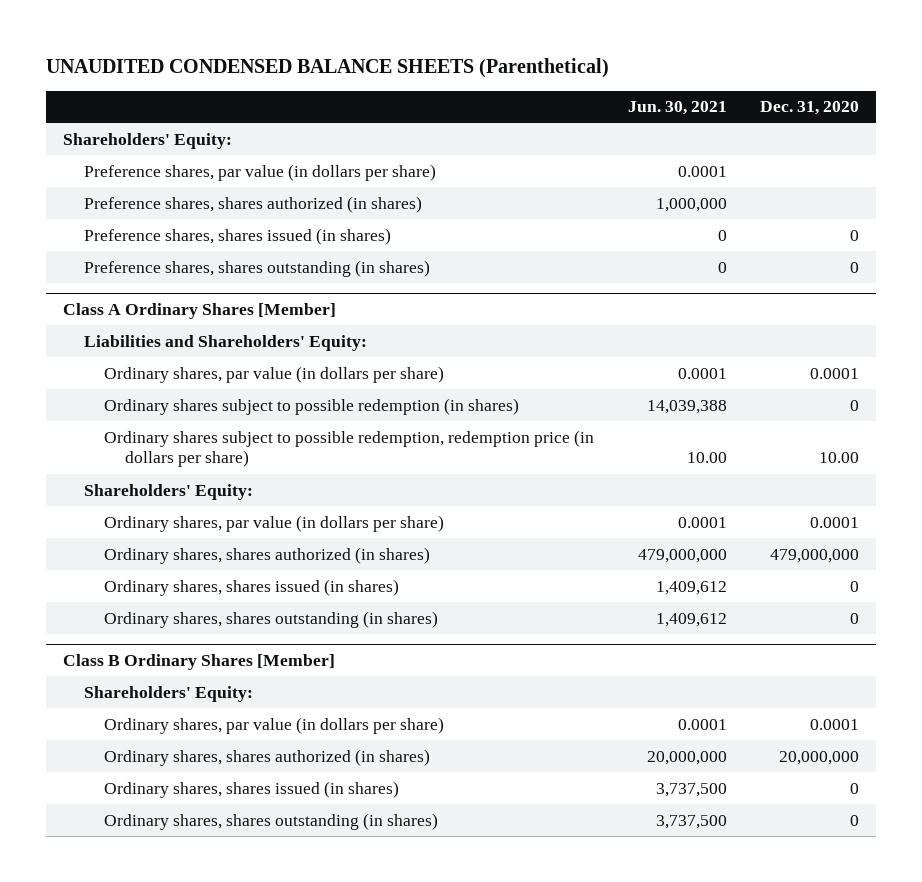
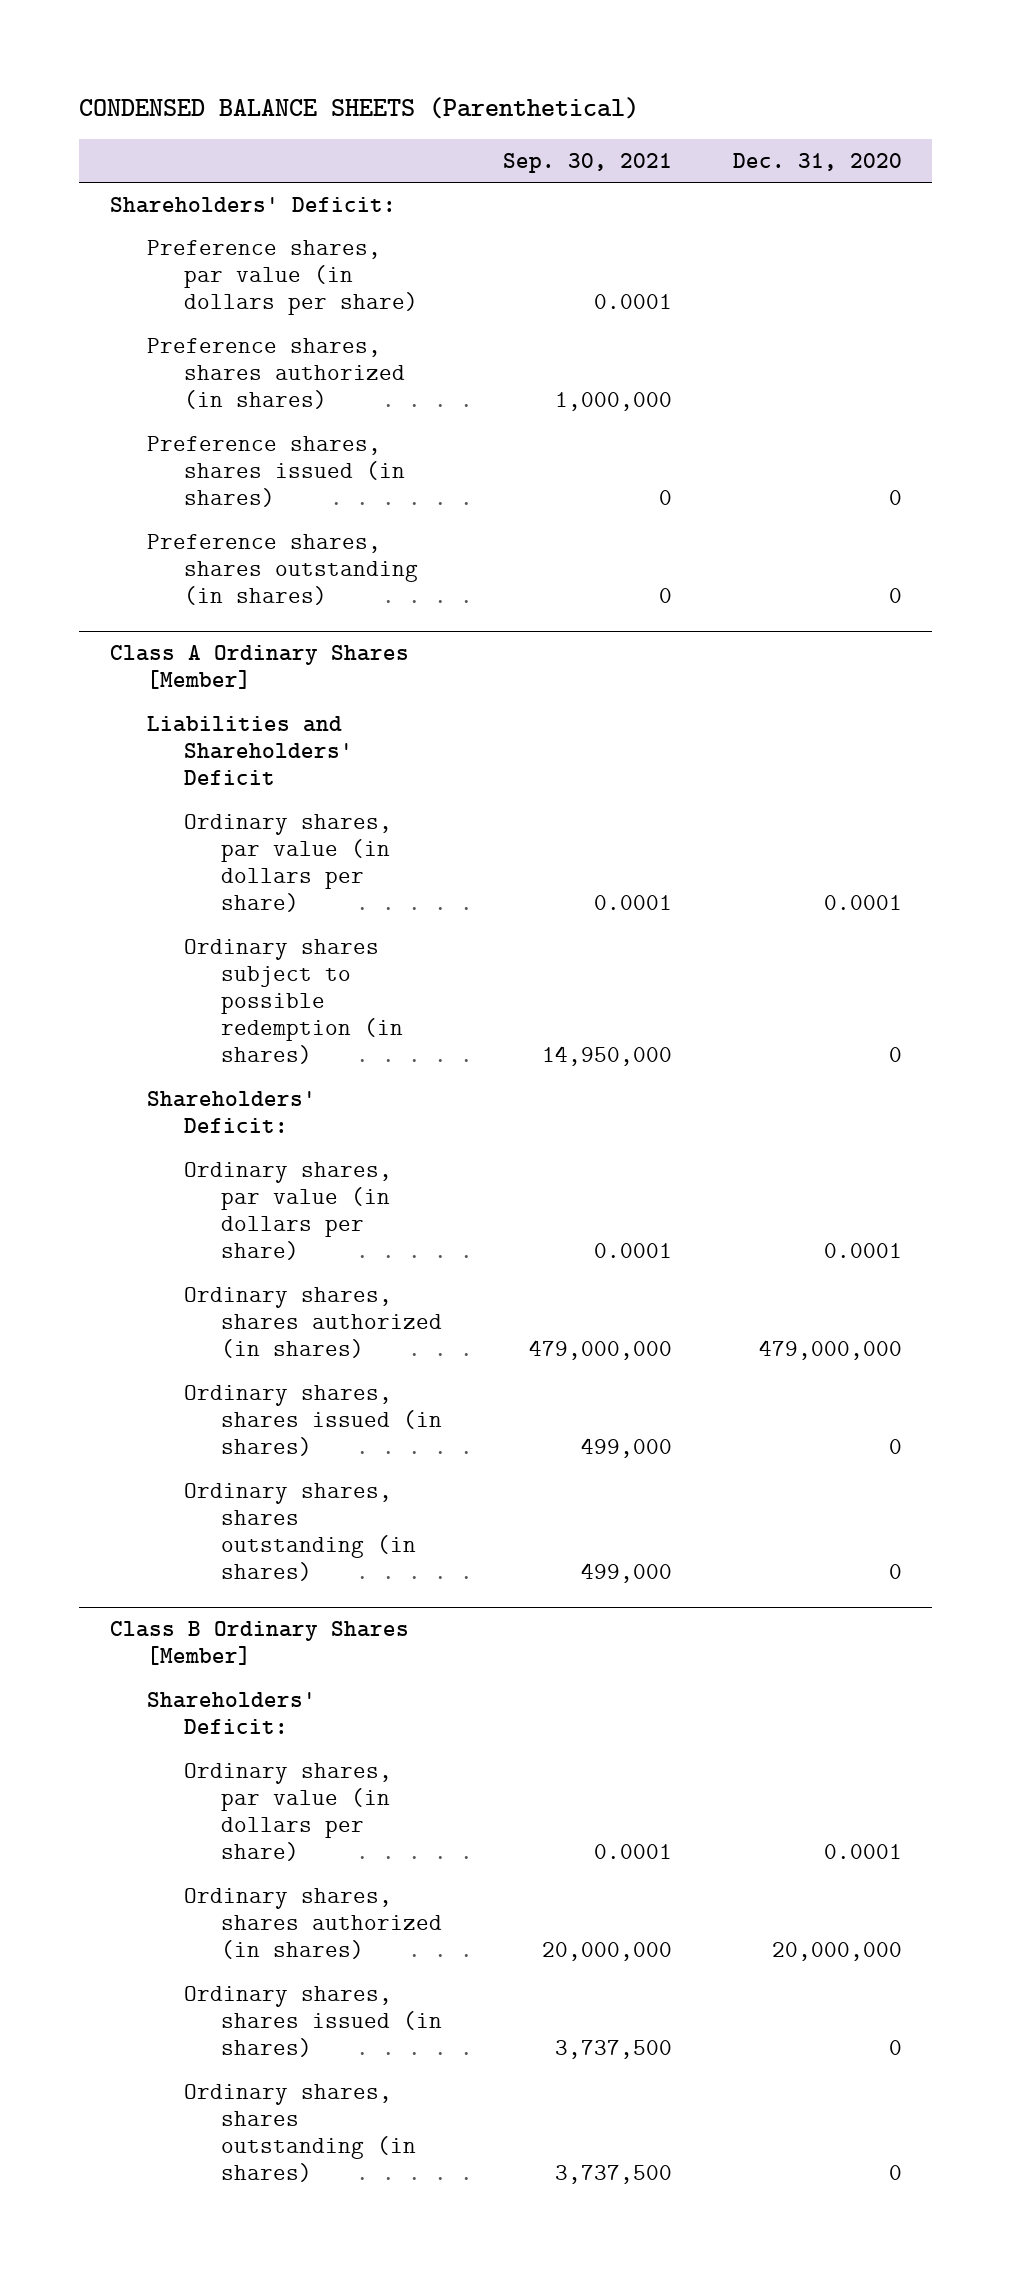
[45,58,609,79] UNAUDITED CONDENSED BALANCE SHEETS (Parenthetical) -> [79,96,640,119] CONDENSED BALANCE SHEETS (Parenthetical)
[627,101,727,116] Jun. 30, 2021 -> none
none -> [503,152,673,173] Sep. 30, 2021
[62,132,232,149] Shareholders' Equity: -> [109,196,396,213] Shareholders' Deficit:
[83,334,367,351] Liabilities and Shareholders' Equity: -> [146,715,354,785] Liabilities and Shareholders' Deficit
[104,429,595,468] Ordinary shares subject to possible redemption, redemption price (in dollars per share) -> none
[83,483,253,500] Shareholders' Equity: -> [146,1090,316,1133] Shareholders' Deficit:
[83,685,253,702] Shareholders' Equity: -> [146,1691,316,1734] Shareholders' Deficit:

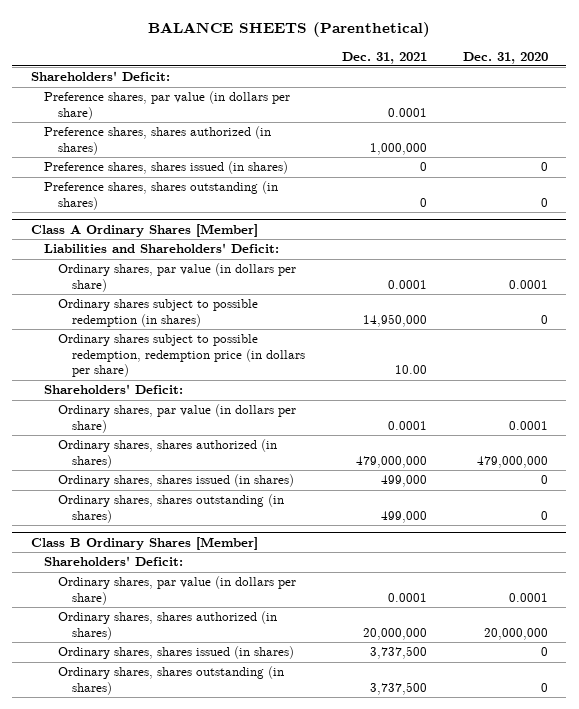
[79,96,640,119] CONDENSED BALANCE SHEETS (Parenthetical) -> [148,22,431,38] BALANCE SHEETS (Parenthetical)
[503,152,673,173] Sep. 30, 2021 -> none
none -> [341,51,427,64] Dec. 31, 2021
[146,715,354,785] Liabilities and Shareholders' Deficit -> [44,243,280,254] Liabilities and Shareholders' Deficit:
none -> [58,334,306,378] Ordinary shares subject to possible redemption, redemption price (in dollars per share)

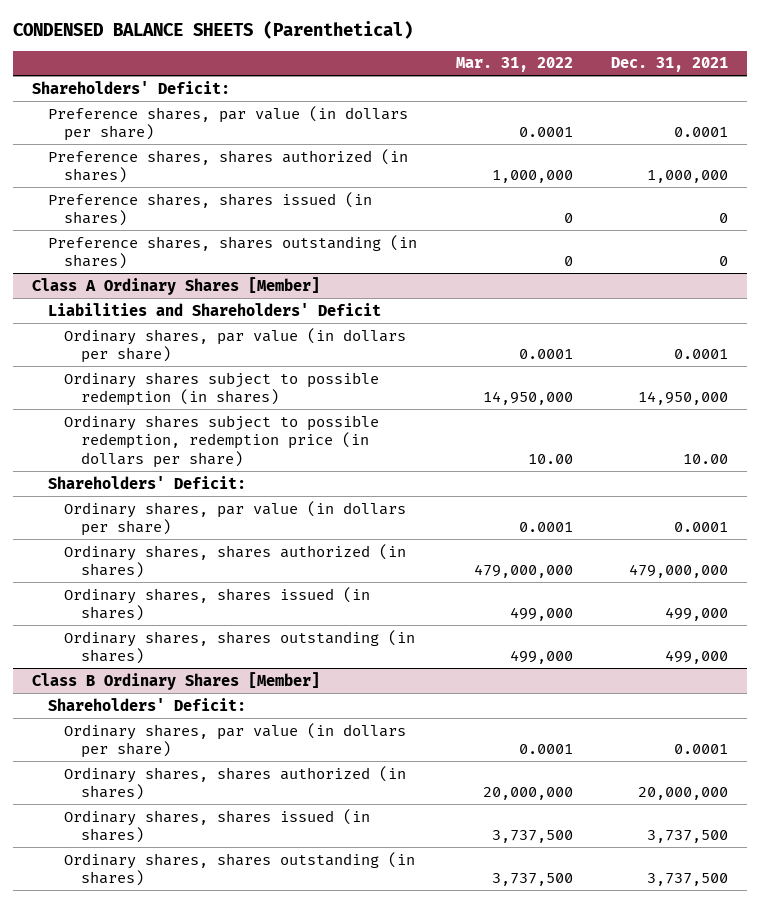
[148,22,431,38] BALANCE SHEETS (Parenthetical) -> [12,20,413,39] CONDENSED BALANCE SHEETS (Parenthetical)
[462,51,548,64] Dec. 31, 2020 -> none
none -> [455,57,573,73] Mar. 31, 2022
[44,243,280,254] Liabilities and Shareholders' Deficit: -> [48,302,382,316] Liabilities and Shareholders' Deficit

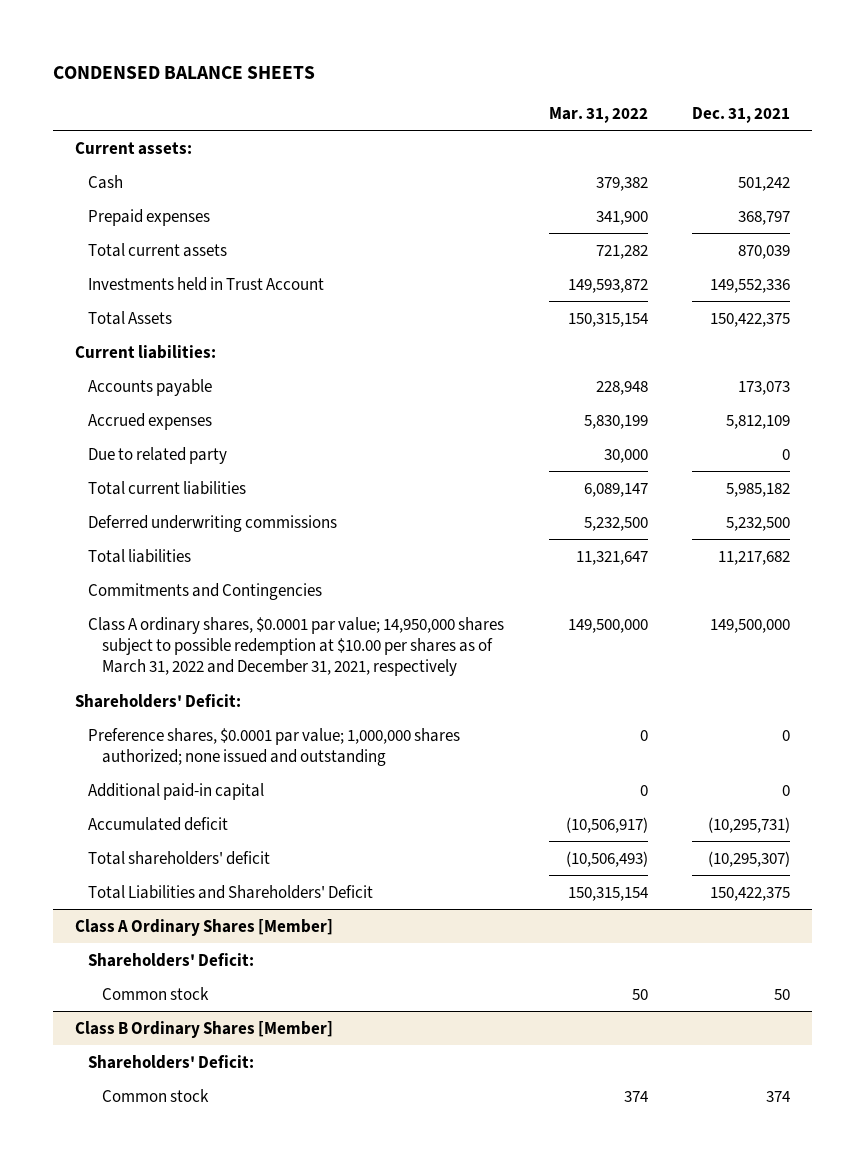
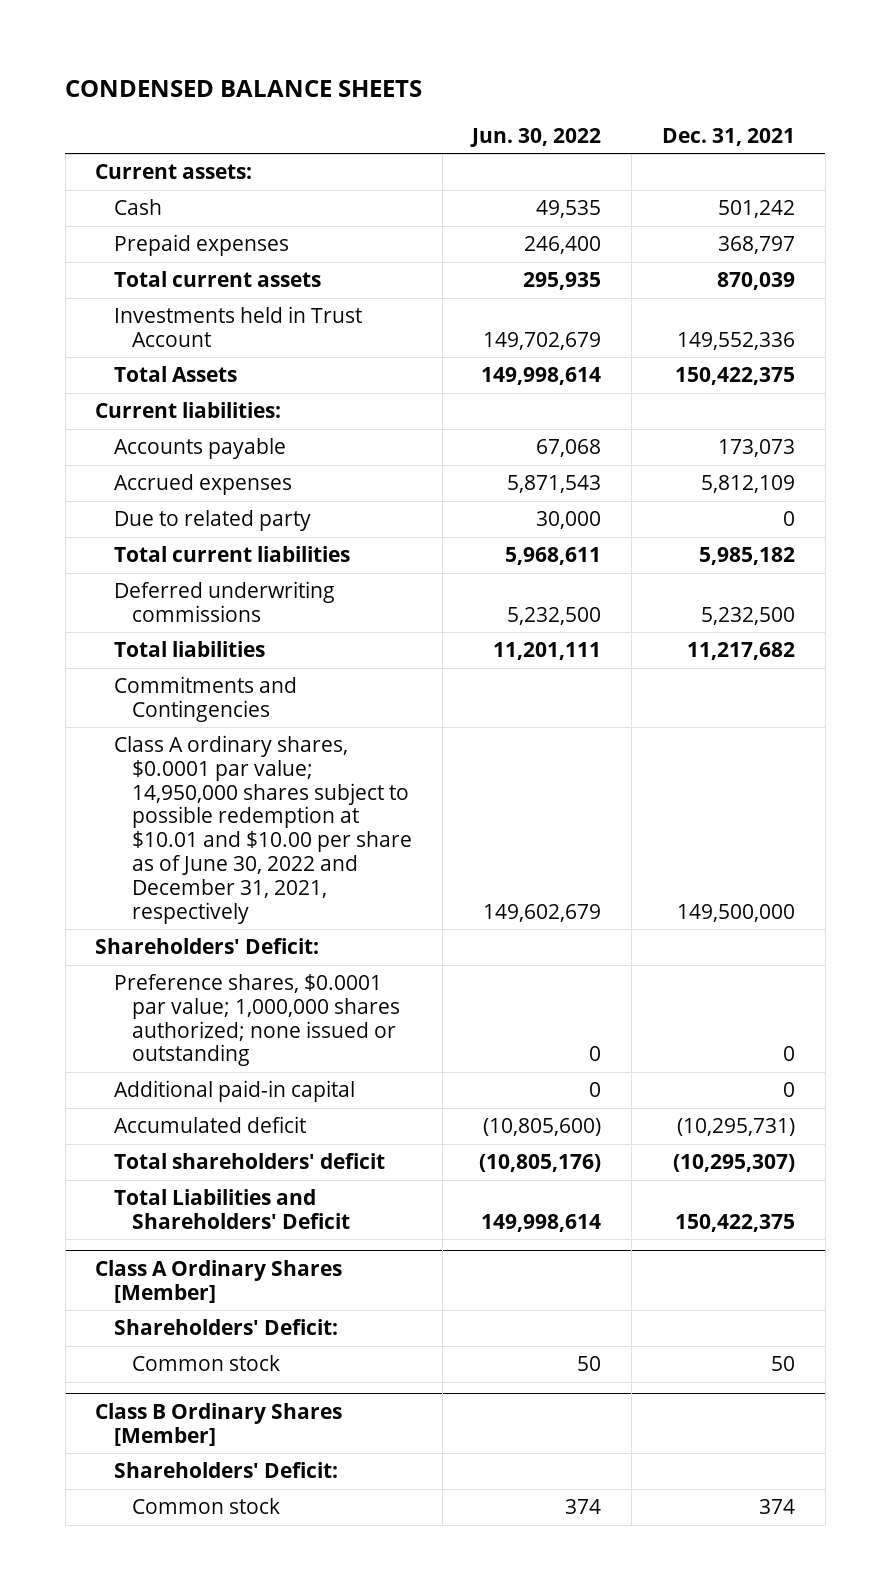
[548,106,648,123] Mar. 31, 2022 -> none
none -> [470,127,602,147] Jun. 30, 2022
[88,616,505,677] Class A ordinary shares, $0.0001 par value; 14,950,000 shares subject to possible redemption at $10.00 per shares as of March 31, 2022 and December 31, 2021, respectively -> [113,735,412,924] Class A ordinary shares, $0.0001 par value; 14,950,000 shares subject to possible redemption at $10.01 and $10.00 per share as of June 30, 2022 and December 31, 2021, respectively
[88,727,461,766] Preference shares, $0.0001 par value; 1,000,000 shares authorized; none issued and outstanding -> [113,974,400,1067] Preference shares, $0.0001 par value; 1,000,000 shares authorized; none issued or outstanding

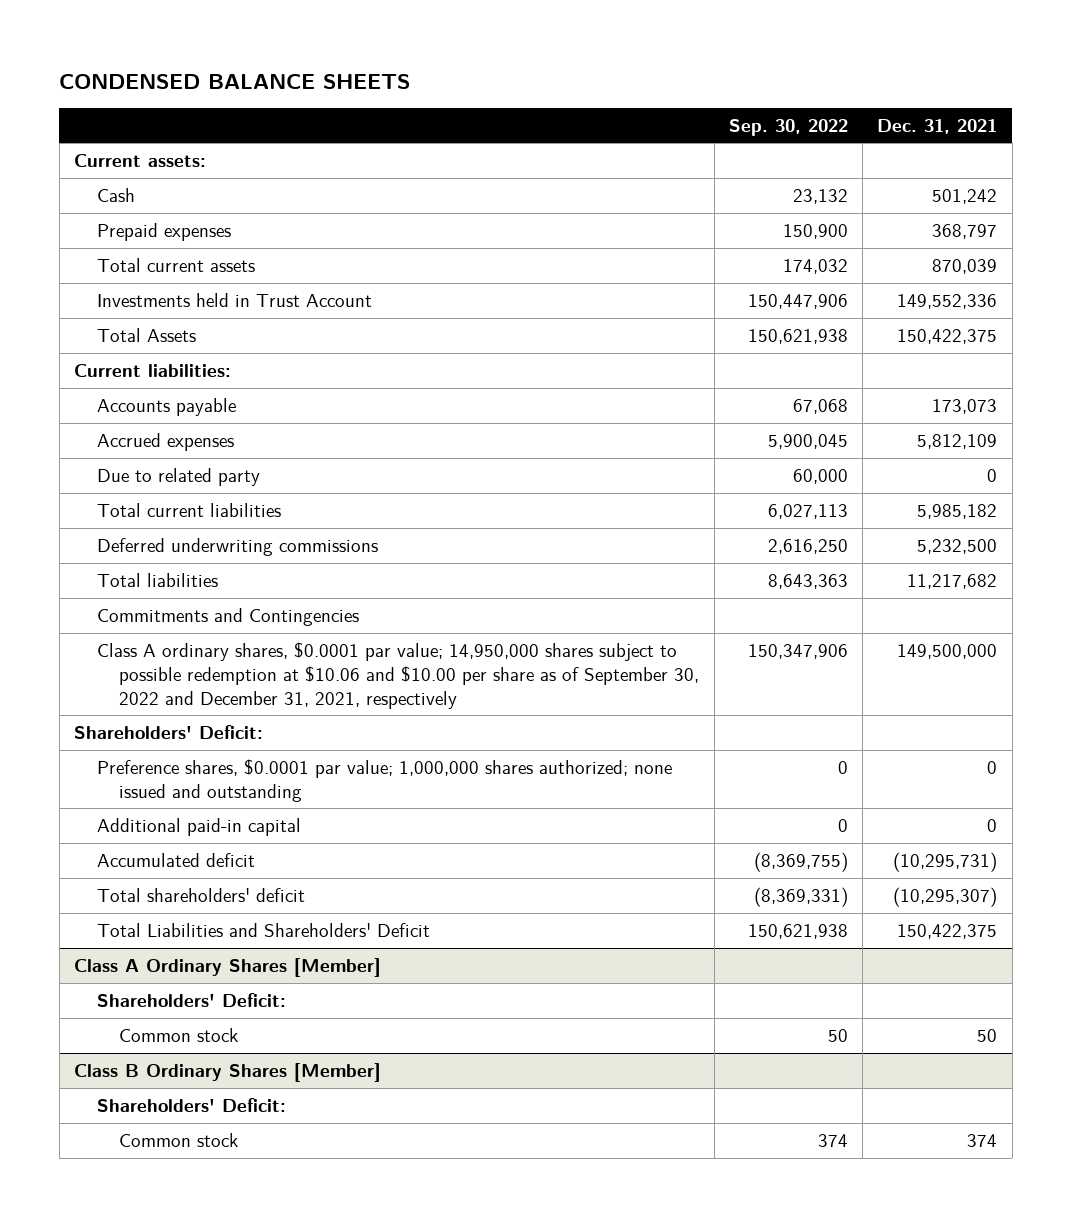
[470,127,602,147] Jun. 30, 2022 -> none
none -> [728,118,848,136] Sep. 30, 2022
[113,735,412,924] Class A ordinary shares, $0.0001 par value; 14,950,000 shares subject to possible redemption at $10.01 and $10.00 per share as of June 30, 2022 and December 31, 2021, respectively -> [96,641,700,709] Class A ordinary shares, $0.0001 par value; 14,950,000 shares subject to possible redemption at $10.06 and $10.00 per share as of September 30, 2022 and December 31, 2021, respectively
[113,974,400,1067] Preference shares, $0.0001 par value; 1,000,000 shares authorized; none issued or outstanding -> [96,758,672,802] Preference shares, $0.0001 par value; 1,000,000 shares authorized; none issued and outstanding

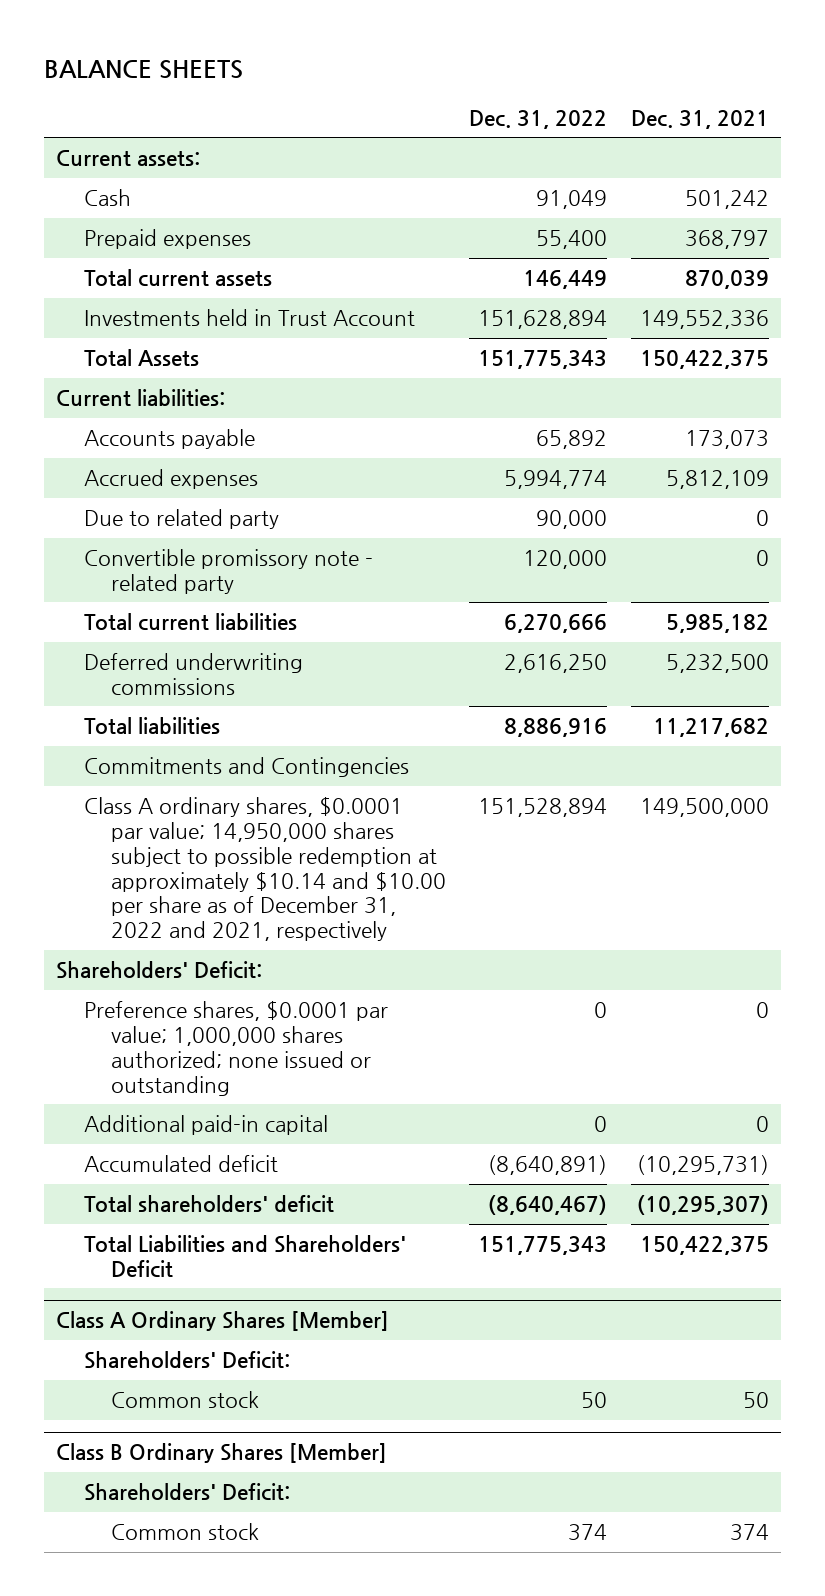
[59,73,411,89] CONDENSED BALANCE SHEETS -> [44,59,244,79] BALANCE SHEETS
[728,118,848,136] Sep. 30, 2022 -> none
none -> [469,109,608,129] Dec. 31, 2022
none -> [83,549,373,594] Convertible promissory note - related party
[96,641,700,709] Class A ordinary shares, $0.0001 par value; 14,950,000 shares subject to possible redemption at $10.06 and $10.00 per share as of September 30, 2022 and December 31, 2021, respectively -> [83,797,446,942] Class A ordinary shares, $0.0001 par value; 14,950,000 shares subject to possible redemption at approximately $10.14 and $10.00 per share as of December 31, 2022 and 2021, respectively
[96,758,672,802] Preference shares, $0.0001 par value; 1,000,000 shares authorized; none issued and outstanding -> [83,1001,388,1096] Preference shares, $0.0001 par value; 1,000,000 shares authorized; none issued or outstanding

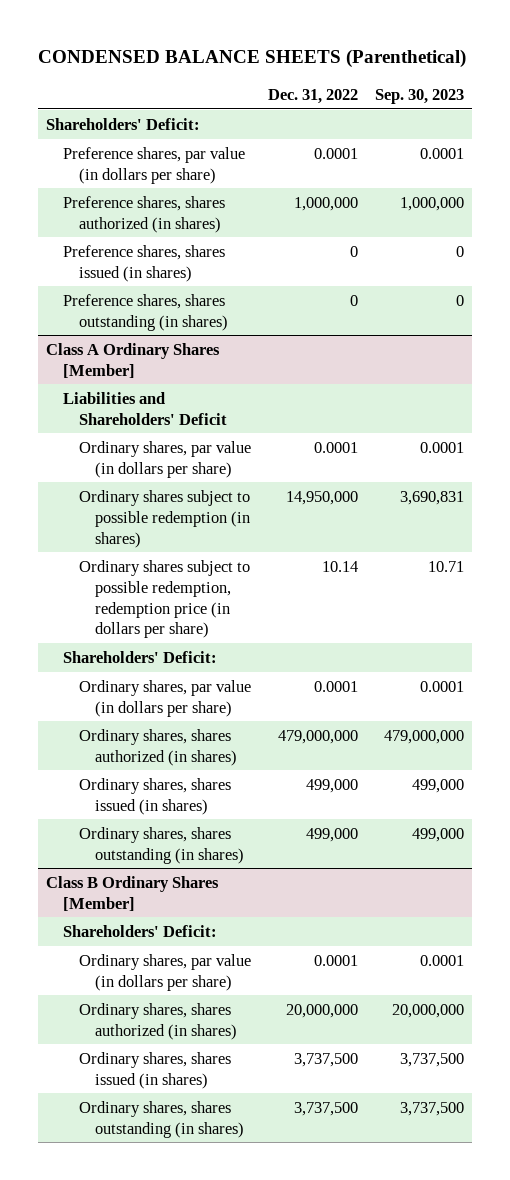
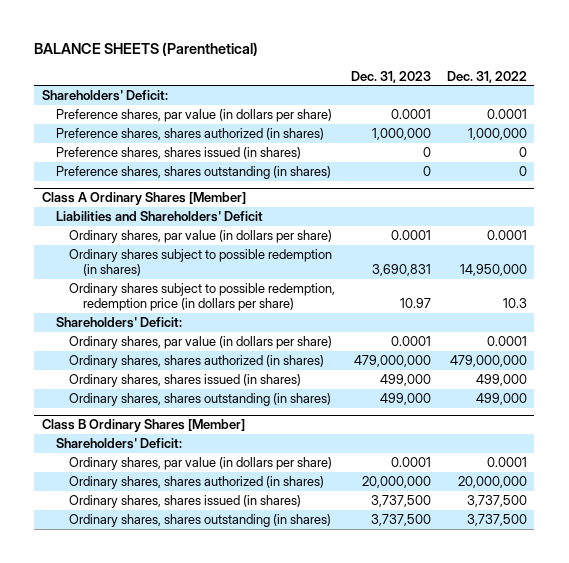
[37,49,466,69] CONDENSED BALANCE SHEETS (Parenthetical) -> [34,41,259,56] BALANCE SHEETS (Parenthetical)
[374,88,464,104] Sep. 30, 2023 -> none
none -> [350,70,431,83] Dec. 31, 2023
[321,560,358,572] 10.14 -> [502,297,527,308] 10.3

